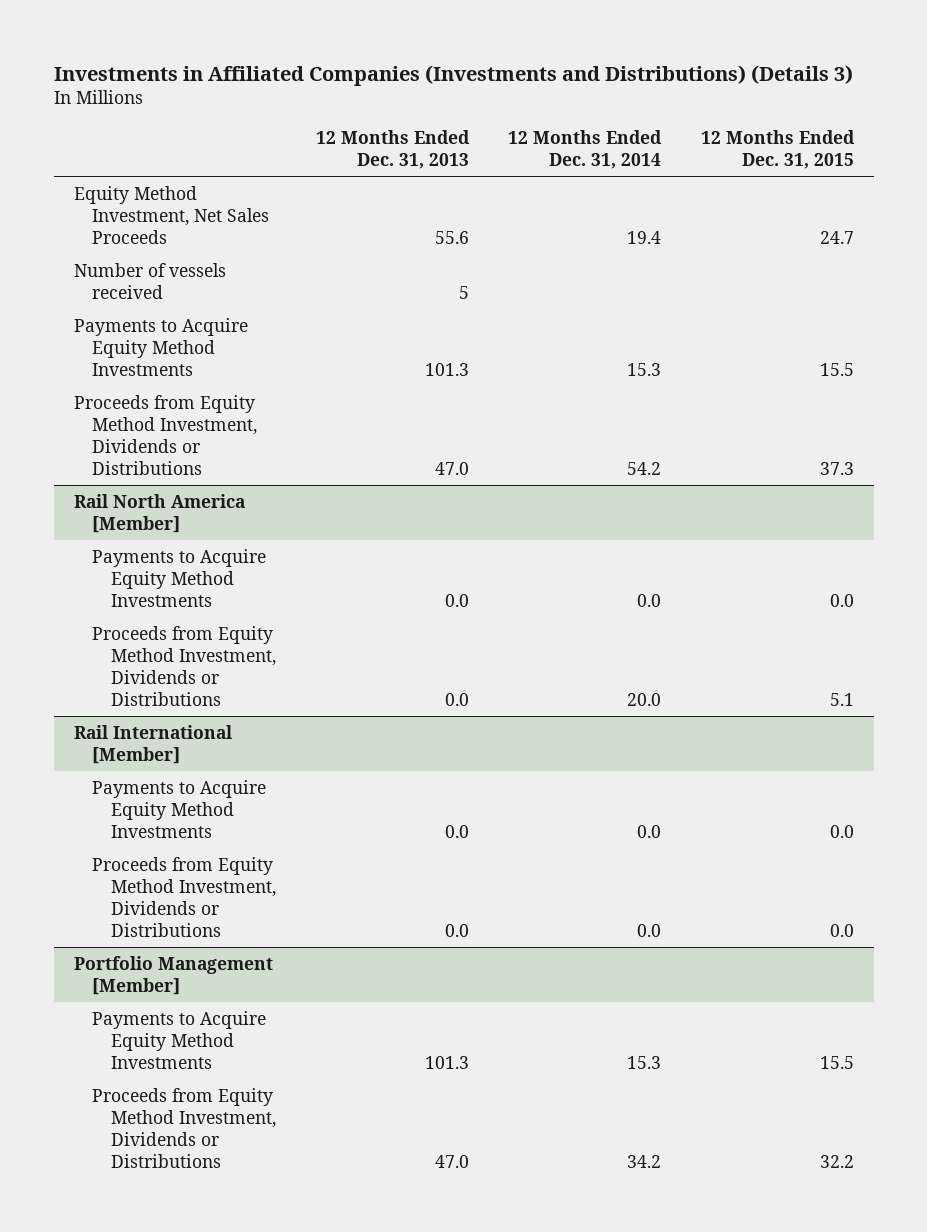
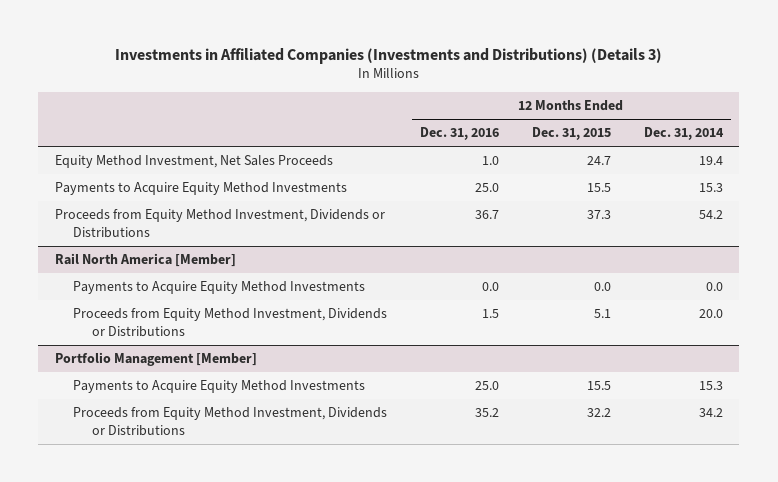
[315,130,470,170] 12 Months Ended Dec. 31, 2013 -> none
none -> [420,127,500,141] Dec. 31, 2016
[73,262,226,299] Number of vessels received -> none
[73,724,232,764] Rail International [Member] -> none
[92,779,267,838] Payments to Acquire Equity Method Investments -> none
[92,856,277,937] Proceeds from Equity Method Investment, Dividends or Distributions -> none

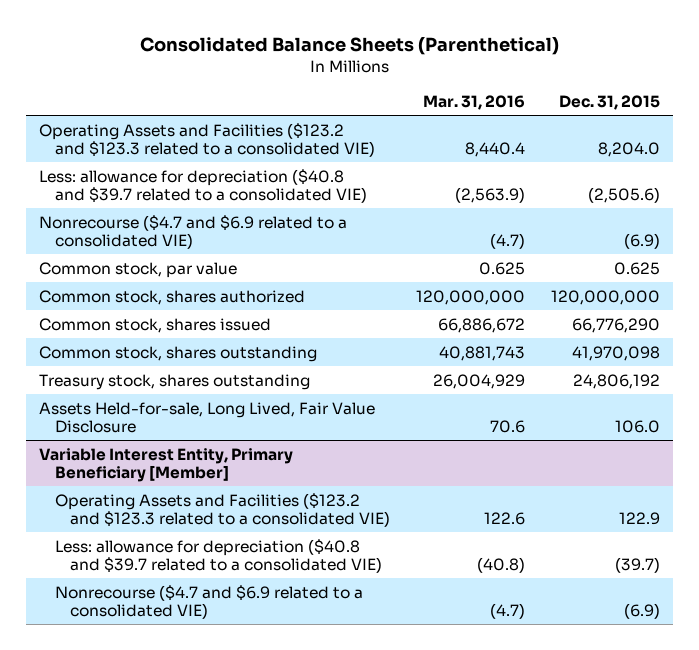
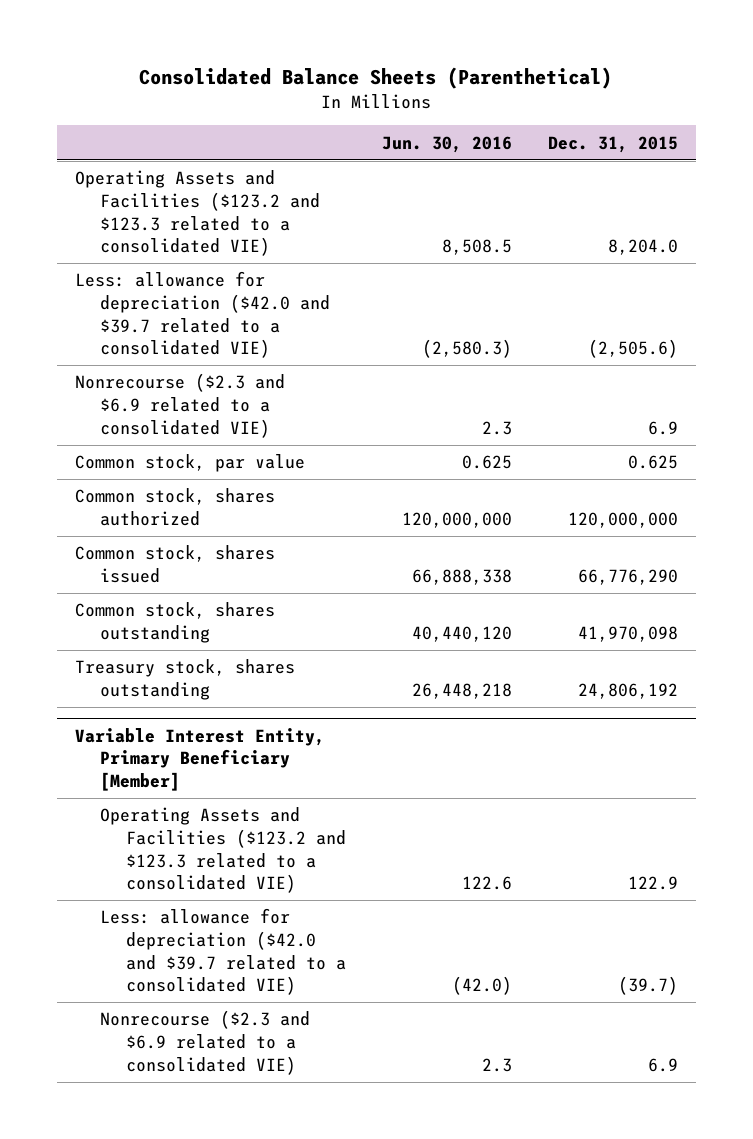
[422,95,525,111] Mar. 31, 2016 -> none
none -> [382,135,513,153] Jun. 30, 2016
[39,168,367,204] Less: allowance for depreciation ($40.8 and $39.7 related to a consolidated VIE) -> [74,271,331,359] Less: allowance for depreciation ($42.0 and $39.7 related to a consolidated VIE)
[39,214,348,250] Nonrecourse ($4.7 and $6.9 related to a consolidated VIE) -> [74,373,285,438] Nonrecourse ($2.3 and $6.9 related to a consolidated VIE)
[623,233,660,250] (6.9) -> [648,420,679,435] 6.9
[39,401,376,434] Assets Held-for-sale, Long Lived, Fair Value Disclosure -> none
[54,538,382,574] Less: allowance for depreciation ($40.8 and $39.7 related to a consolidated VIE) -> [100,908,347,996] Less: allowance for depreciation ($42.0 and $39.7 related to a consolidated VIE)
[54,584,363,620] Nonrecourse ($4.7 and $6.9 related to a consolidated VIE) -> [100,1010,311,1075] Nonrecourse ($2.3 and $6.9 related to a consolidated VIE)
[623,603,660,620] (6.9) -> [648,1057,679,1072] 6.9

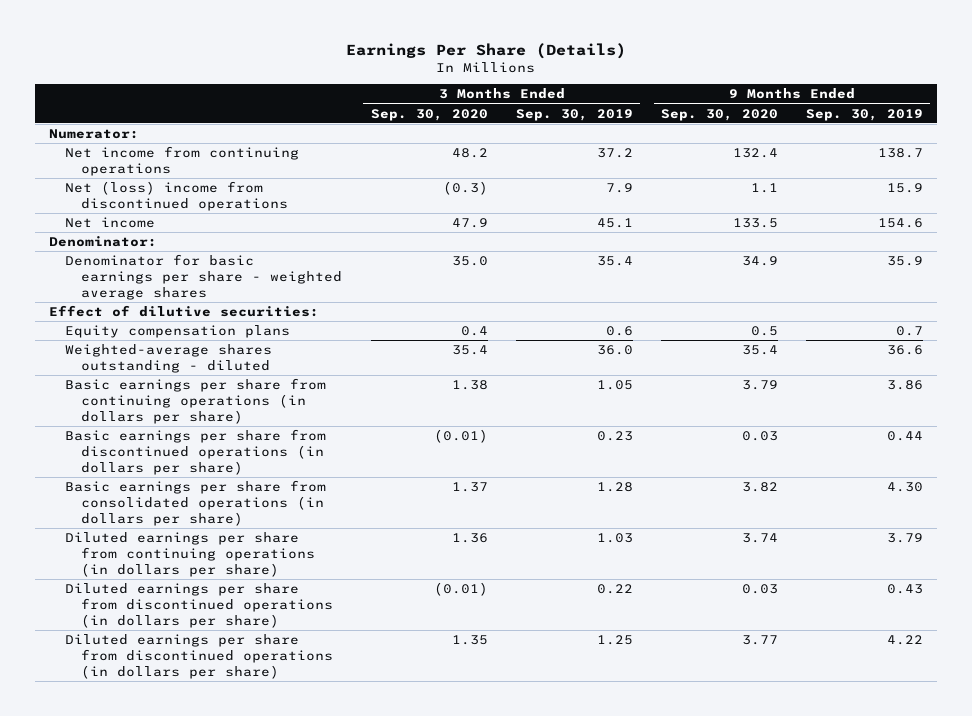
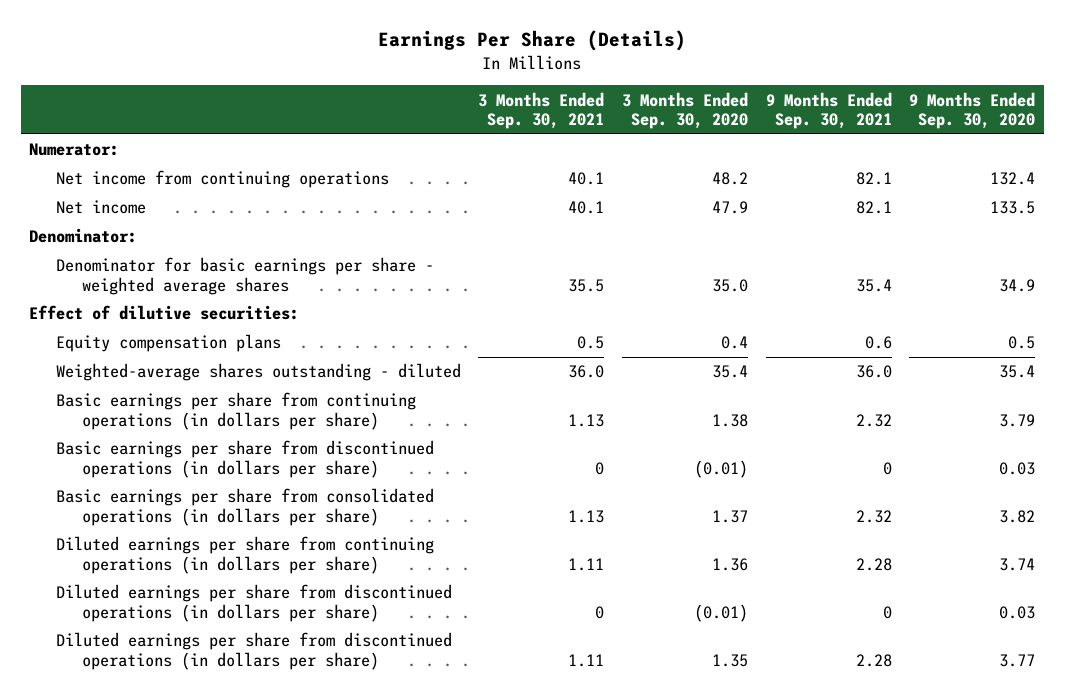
[515,108,633,121] Sep. 30, 2019 -> none
[806,108,924,121] Sep. 30, 2019 -> none
none -> [478,91,605,130] 3 Months Ended Sep. 30, 2021
none -> [765,91,892,130] 9 Months Ended Sep. 30, 2021
[65,181,289,212] Net (loss) income from discontinued operations -> none

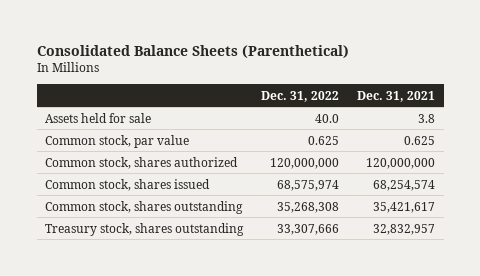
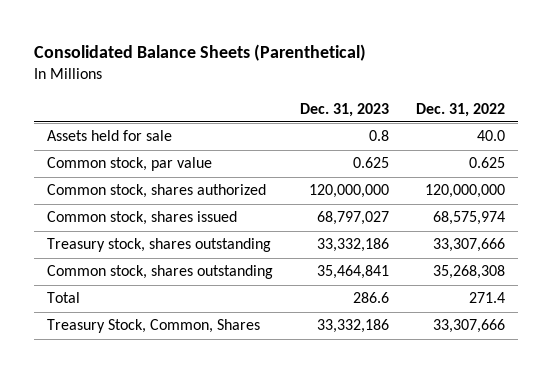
[356,90,435,102] Dec. 31, 2021 -> none
none -> [299,102,389,117] Dec. 31, 2023
[45,200,244,214] Common stock, shares outstanding -> [47,265,274,280] Common stock, shares outstanding
none -> [47,292,81,304] Total
none -> [47,319,261,334] Treasury Stock, Common, Shares

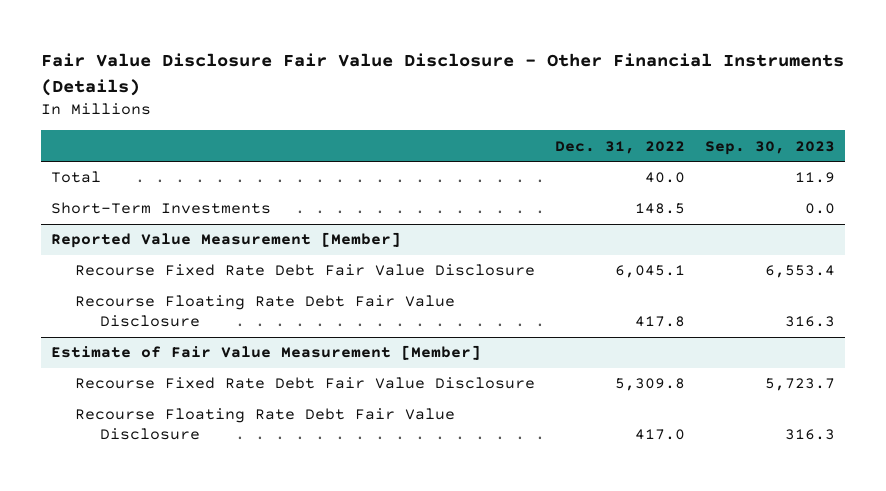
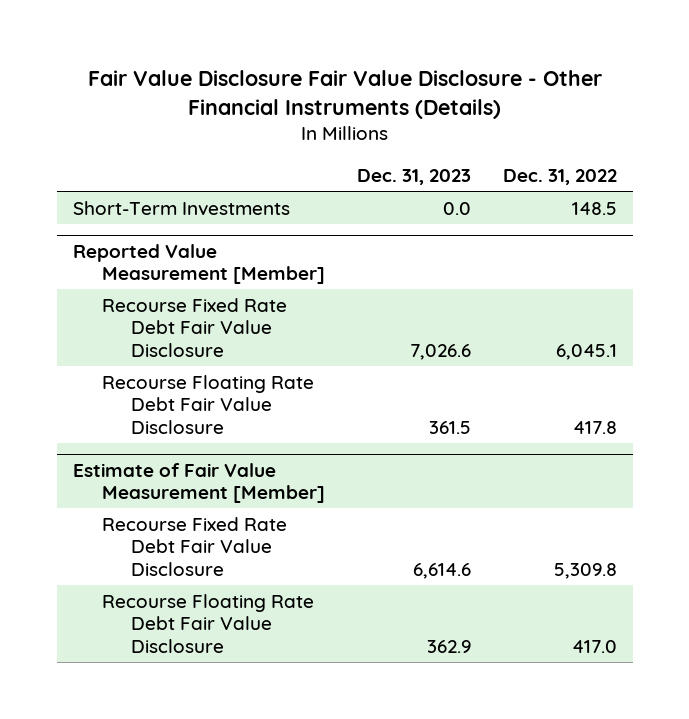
[705,140,836,155] Sep. 30, 2023 -> none
none -> [356,168,471,185] Dec. 31, 2023
[50,171,101,184] Total -> none

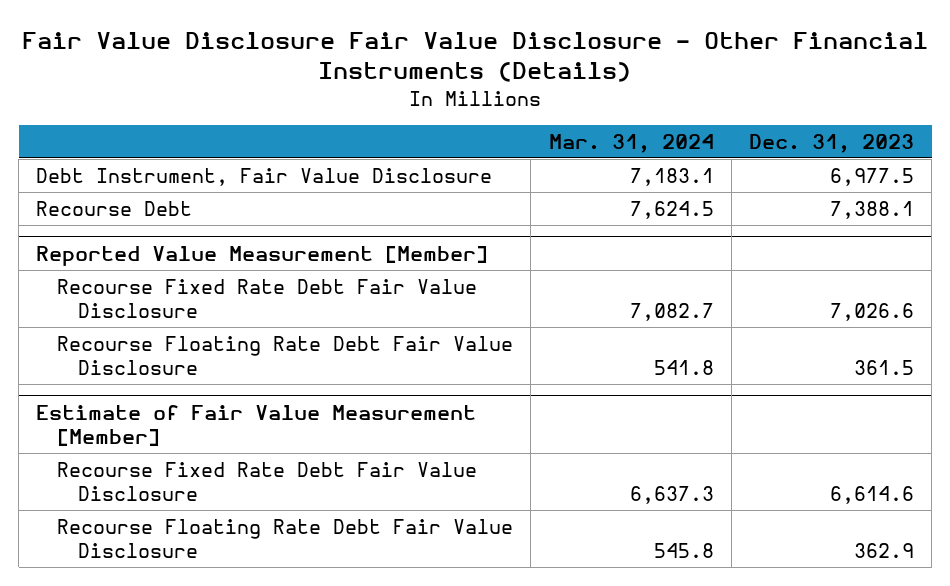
[502,168,617,185] Dec. 31, 2022 -> none
none -> [548,133,714,153] Mar. 31, 2024
[72,200,290,216] Short-Term Investments -> none
none -> [36,167,493,186] Debt Instrument, Fair Value Disclosure
none -> [36,200,193,216] Recourse Debt

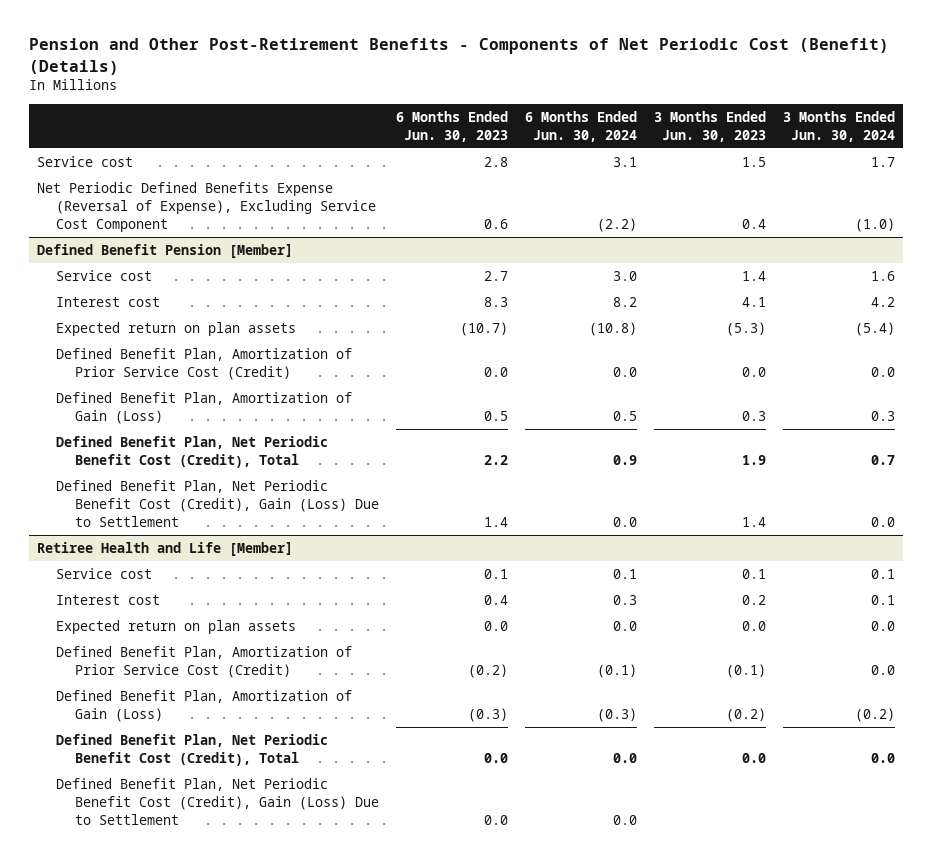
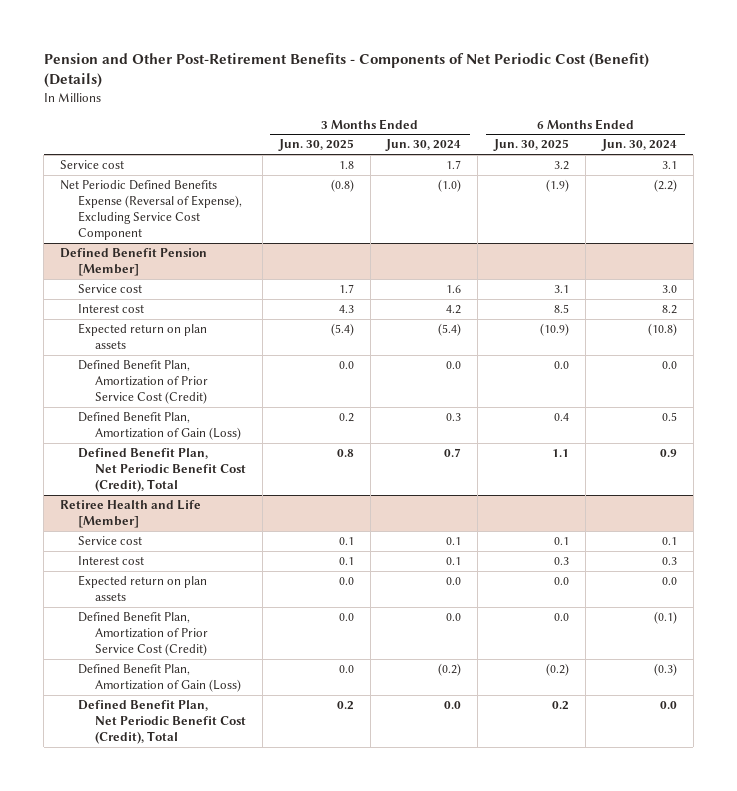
[396,110,509,142] 6 Months Ended Jun. 30, 2023 -> none
[654,110,767,142] 3 Months Ended Jun. 30, 2023 -> none
none -> [277,139,354,152] Jun. 30, 2025
none -> [493,139,570,152] Jun. 30, 2025
[56,480,380,527] Defined Benefit Plan, Net Periodic Benefit Cost (Credit), Gain (Loss) Due to Settlement -> none
[56,778,380,825] Defined Benefit Plan, Net Periodic Benefit Cost (Credit), Gain (Loss) Due to Settlement -> none

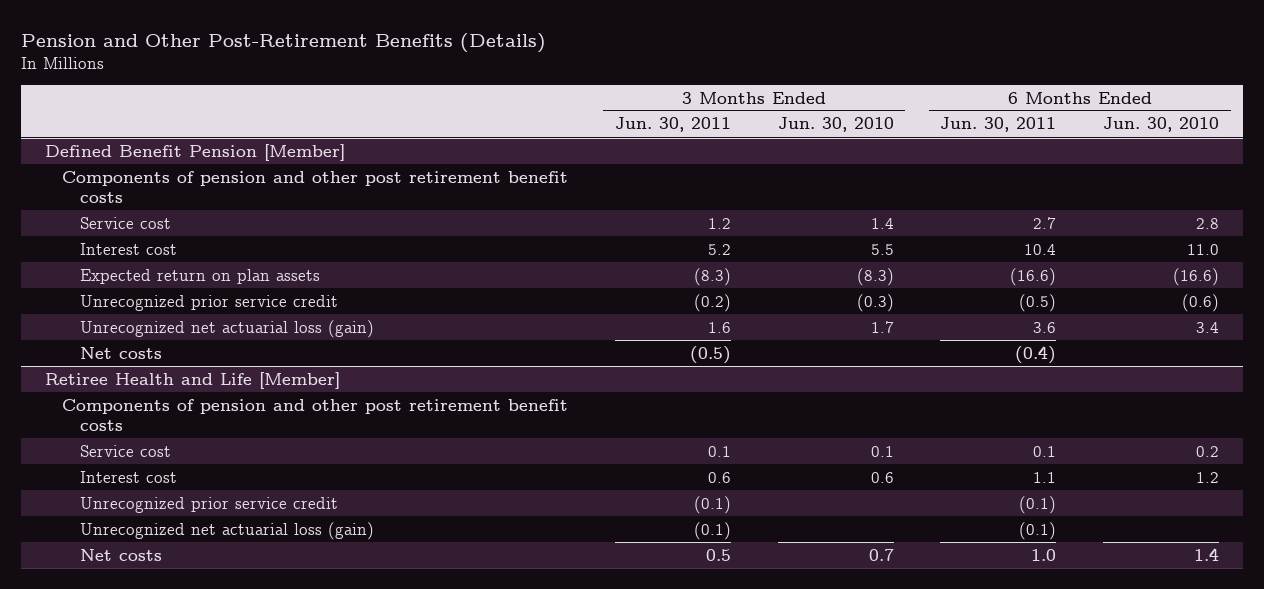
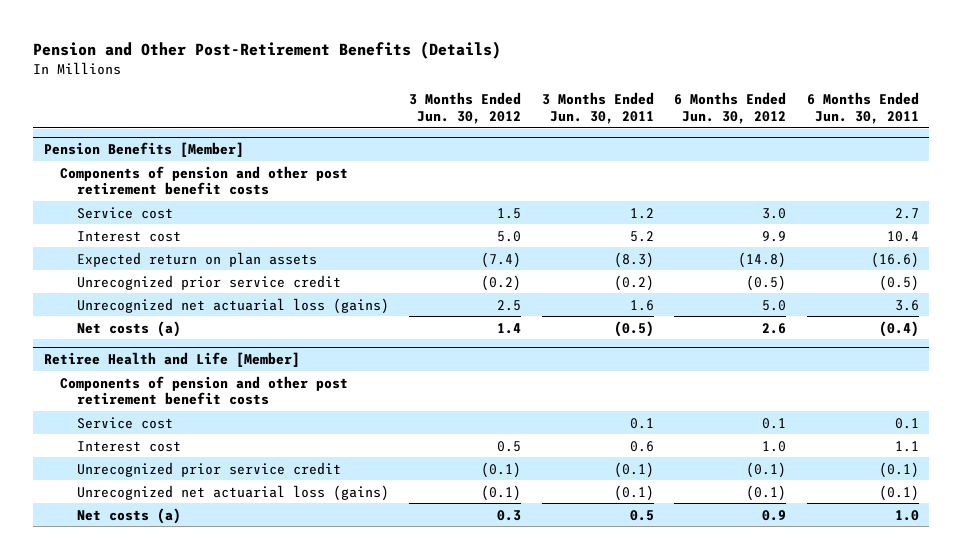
[777,117,894,133] Jun. 30, 2010 -> none
[1103,117,1220,133] Jun. 30, 2010 -> none
none -> [409,92,522,125] 3 Months Ended Jun. 30, 2012
none -> [674,92,787,125] 6 Months Ended Jun. 30, 2012
[44,143,345,161] Defined Benefit Pension [Member] -> [43,141,244,157] Pension Benefits [Member]
[79,319,374,338] Unrecognized net actuarial loss (gain) -> [76,297,389,314] Unrecognized net actuarial loss (gains)
[79,346,162,359] Net costs -> [76,320,181,337] Net costs (a)
[79,521,374,540] Unrecognized net actuarial loss (gain) -> [76,484,389,501] Unrecognized net actuarial loss (gains)
[79,548,162,561] Net costs -> [76,507,181,524] Net costs (a)

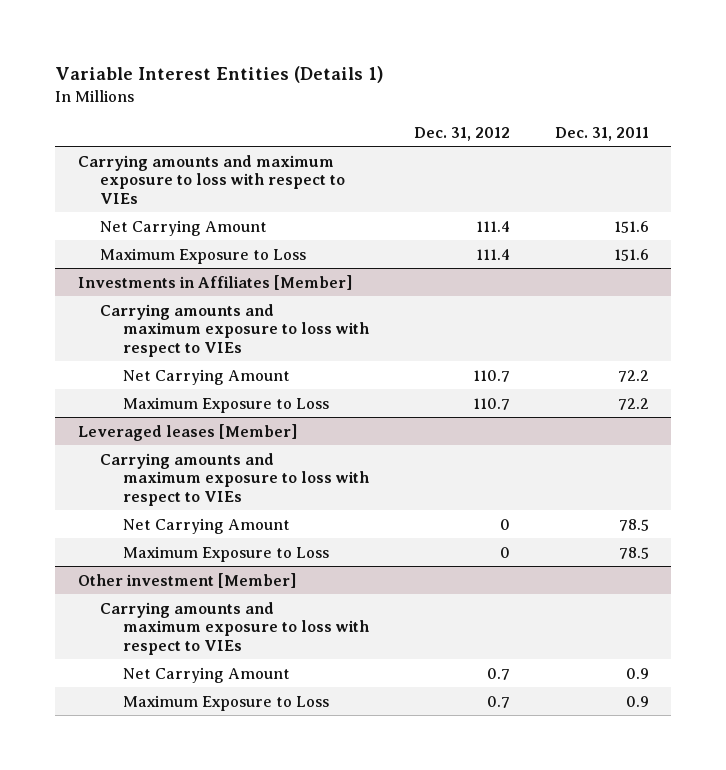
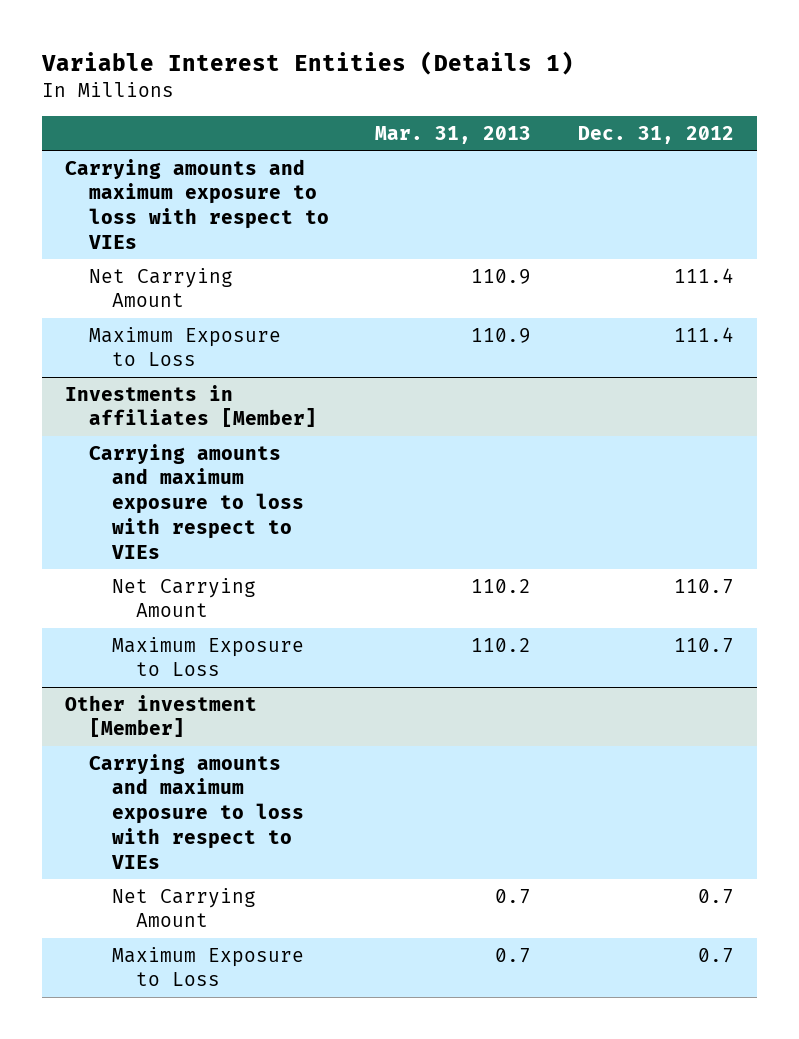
[554,127,649,142] Dec. 31, 2011 -> none
none -> [375,125,532,144] Mar. 31, 2013
[77,274,352,290] Investments in Affiliates [Member] -> [64,384,317,428] Investments in affiliates [Member]
[77,423,297,441] Leveraged leases [Member] -> none
[100,452,369,506] Carrying amounts and maximum exposure to loss with respect to VIEs -> none
[122,517,290,534] Net Carrying Amount -> none
[122,545,329,562] Maximum Exposure to Loss -> none

